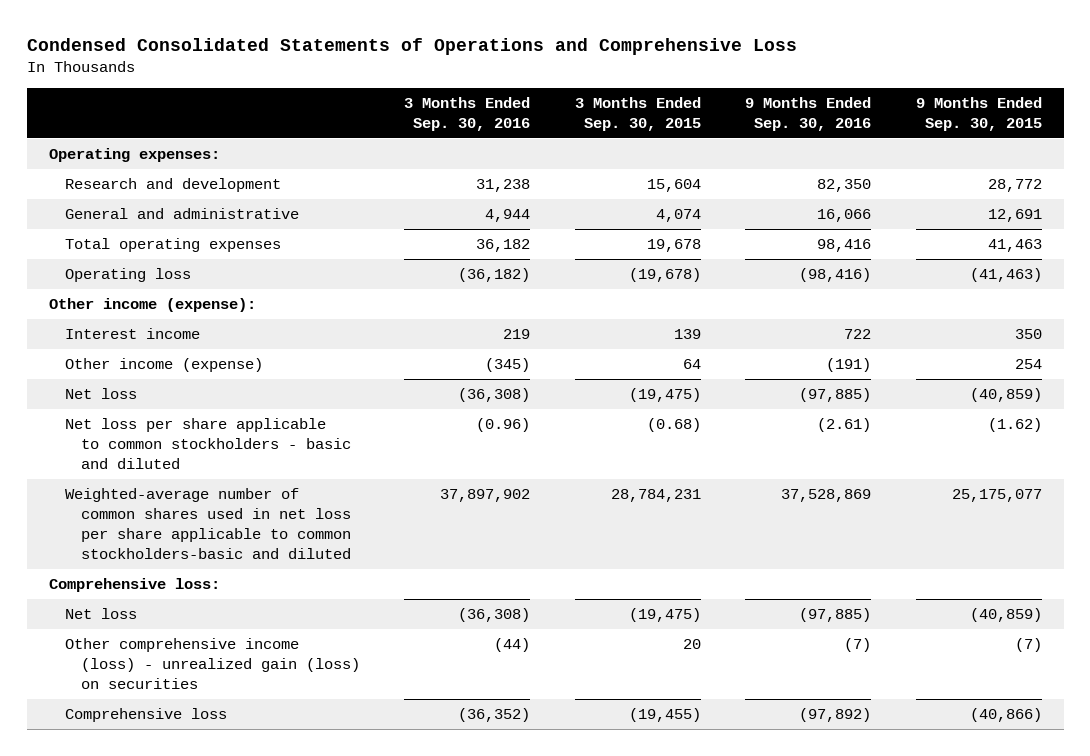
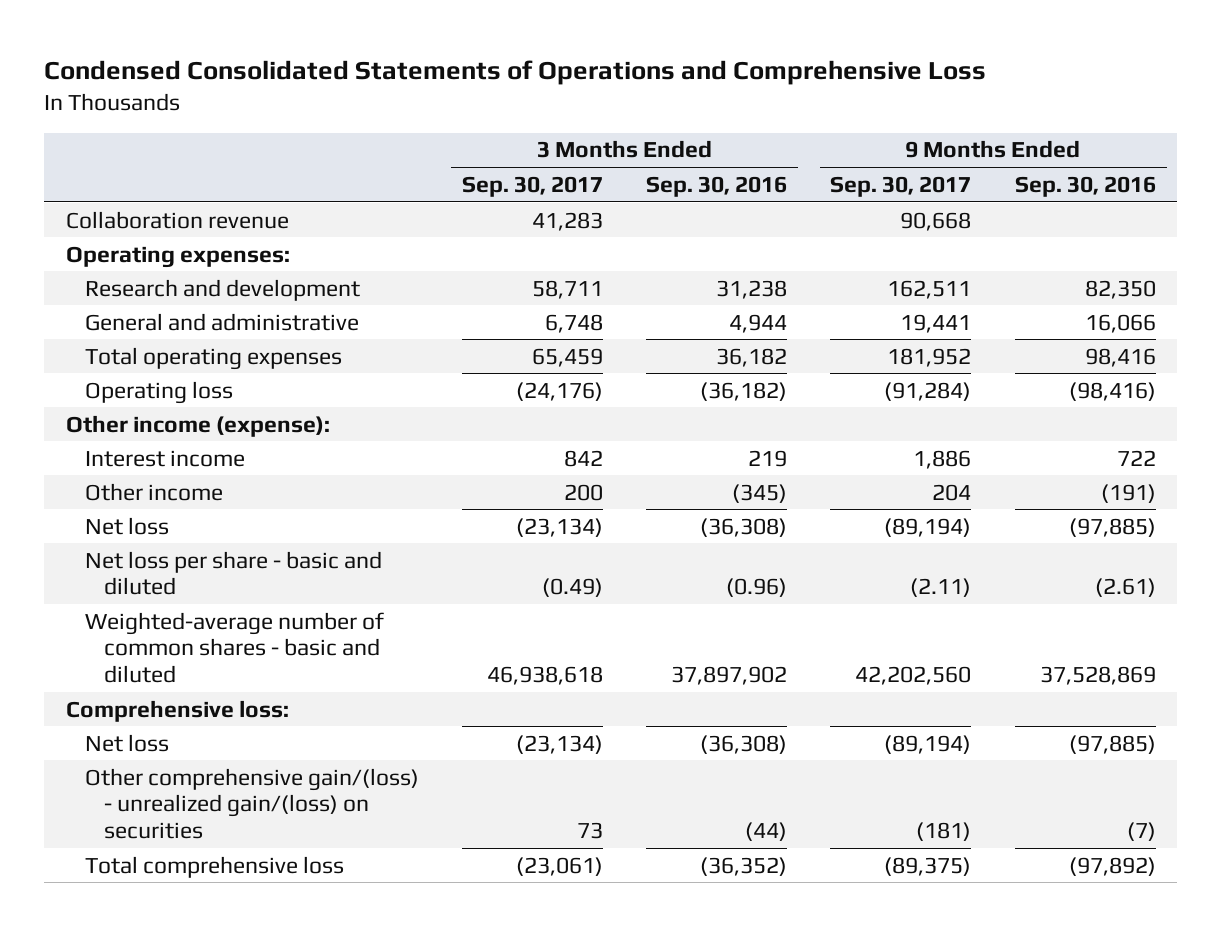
[574,97,701,131] 3 Months Ended Sep. 30, 2015 -> none
[915,97,1042,131] 9 Months Ended Sep. 30, 2015 -> none
none -> [461,175,603,197] Sep. 30, 2017
none -> [830,175,972,197] Sep. 30, 2017
none -> [65,210,289,229] Collaboration revenue
[64,358,263,373] Other income (expense) -> [84,482,223,501] Other income
[64,418,351,470] Net loss per share applicable to common stockholders - basic and diluted -> [84,550,382,596] Net loss per share - basic and diluted
[64,488,351,559] Weighted-average number of common shares used in net loss per share applicable to common stockholders-basic and diluted -> [84,611,384,684] Weighted-average number of common shares - basic and diluted
[64,638,360,690] Other comprehensive income (loss) - unrealized gain (loss) on securities -> [84,767,419,840] Other comprehensive gain/(loss) - unrealized gain/(loss) on securities
[64,708,227,723] Comprehensive loss -> [84,855,344,878] Total comprehensive loss

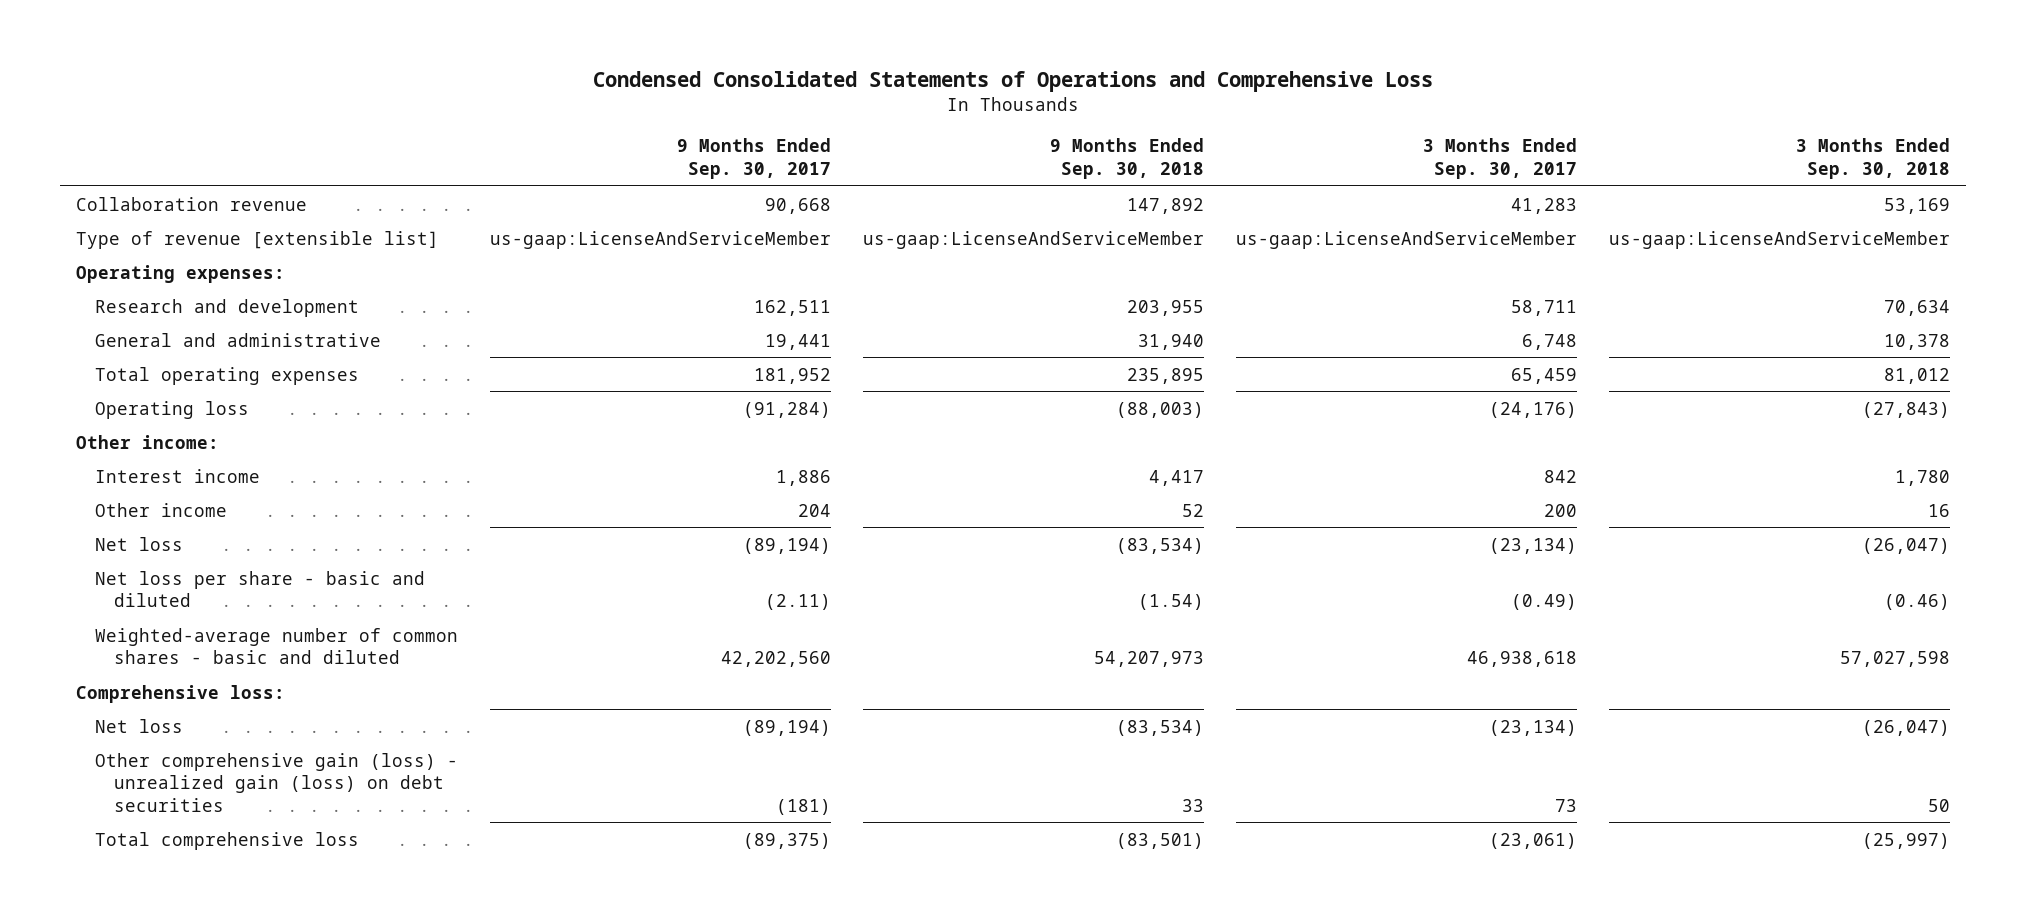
[646,175,788,197] Sep. 30, 2016 -> none
[1014,175,1156,197] Sep. 30, 2016 -> none
none -> [1050,138,1205,179] 9 Months Ended Sep. 30, 2018
none -> [1796,138,1951,179] 3 Months Ended Sep. 30, 2018
none -> [76,230,440,249] Type of revenue [extensible list]
[65,414,330,437] Other income (expense): -> [76,434,220,449] Other income:
[84,767,419,840] Other comprehensive gain/(loss) - unrealized gain/(loss) on securities -> [95,752,459,812] Other comprehensive gain (loss) - unrealized gain (loss) on debt securities

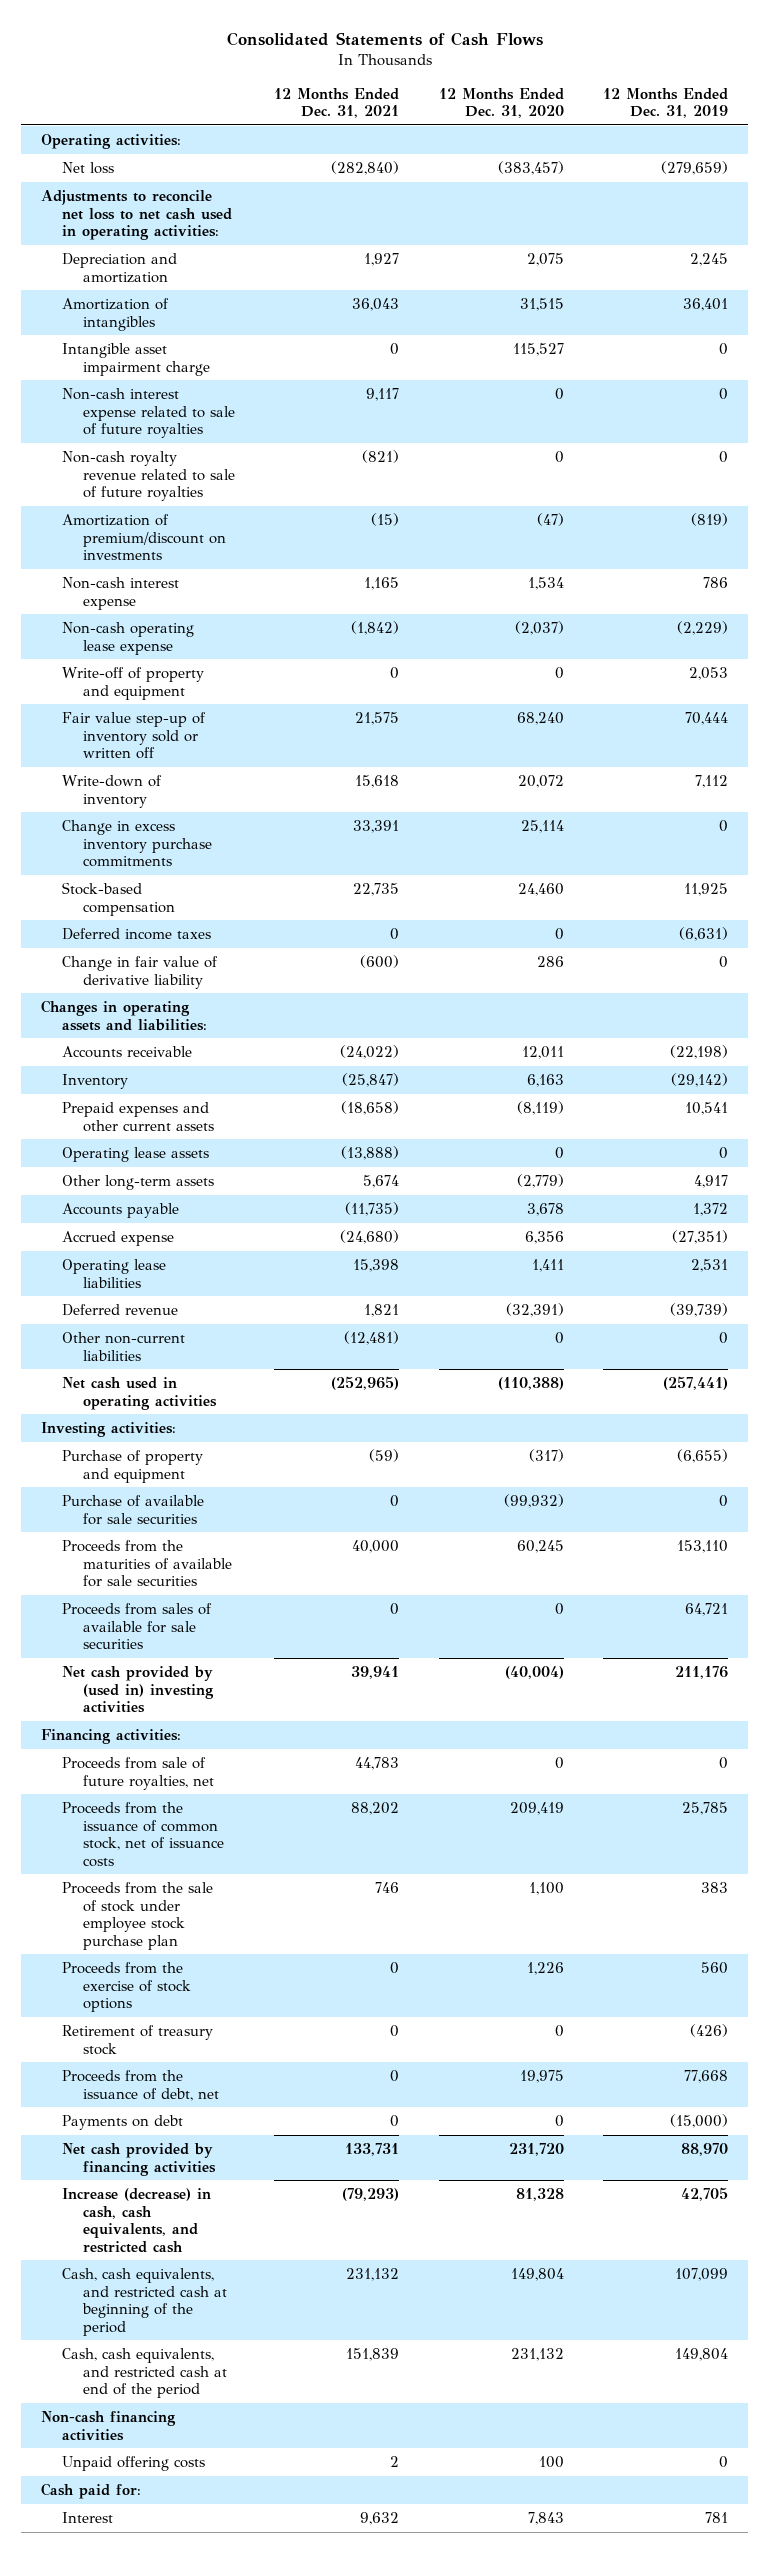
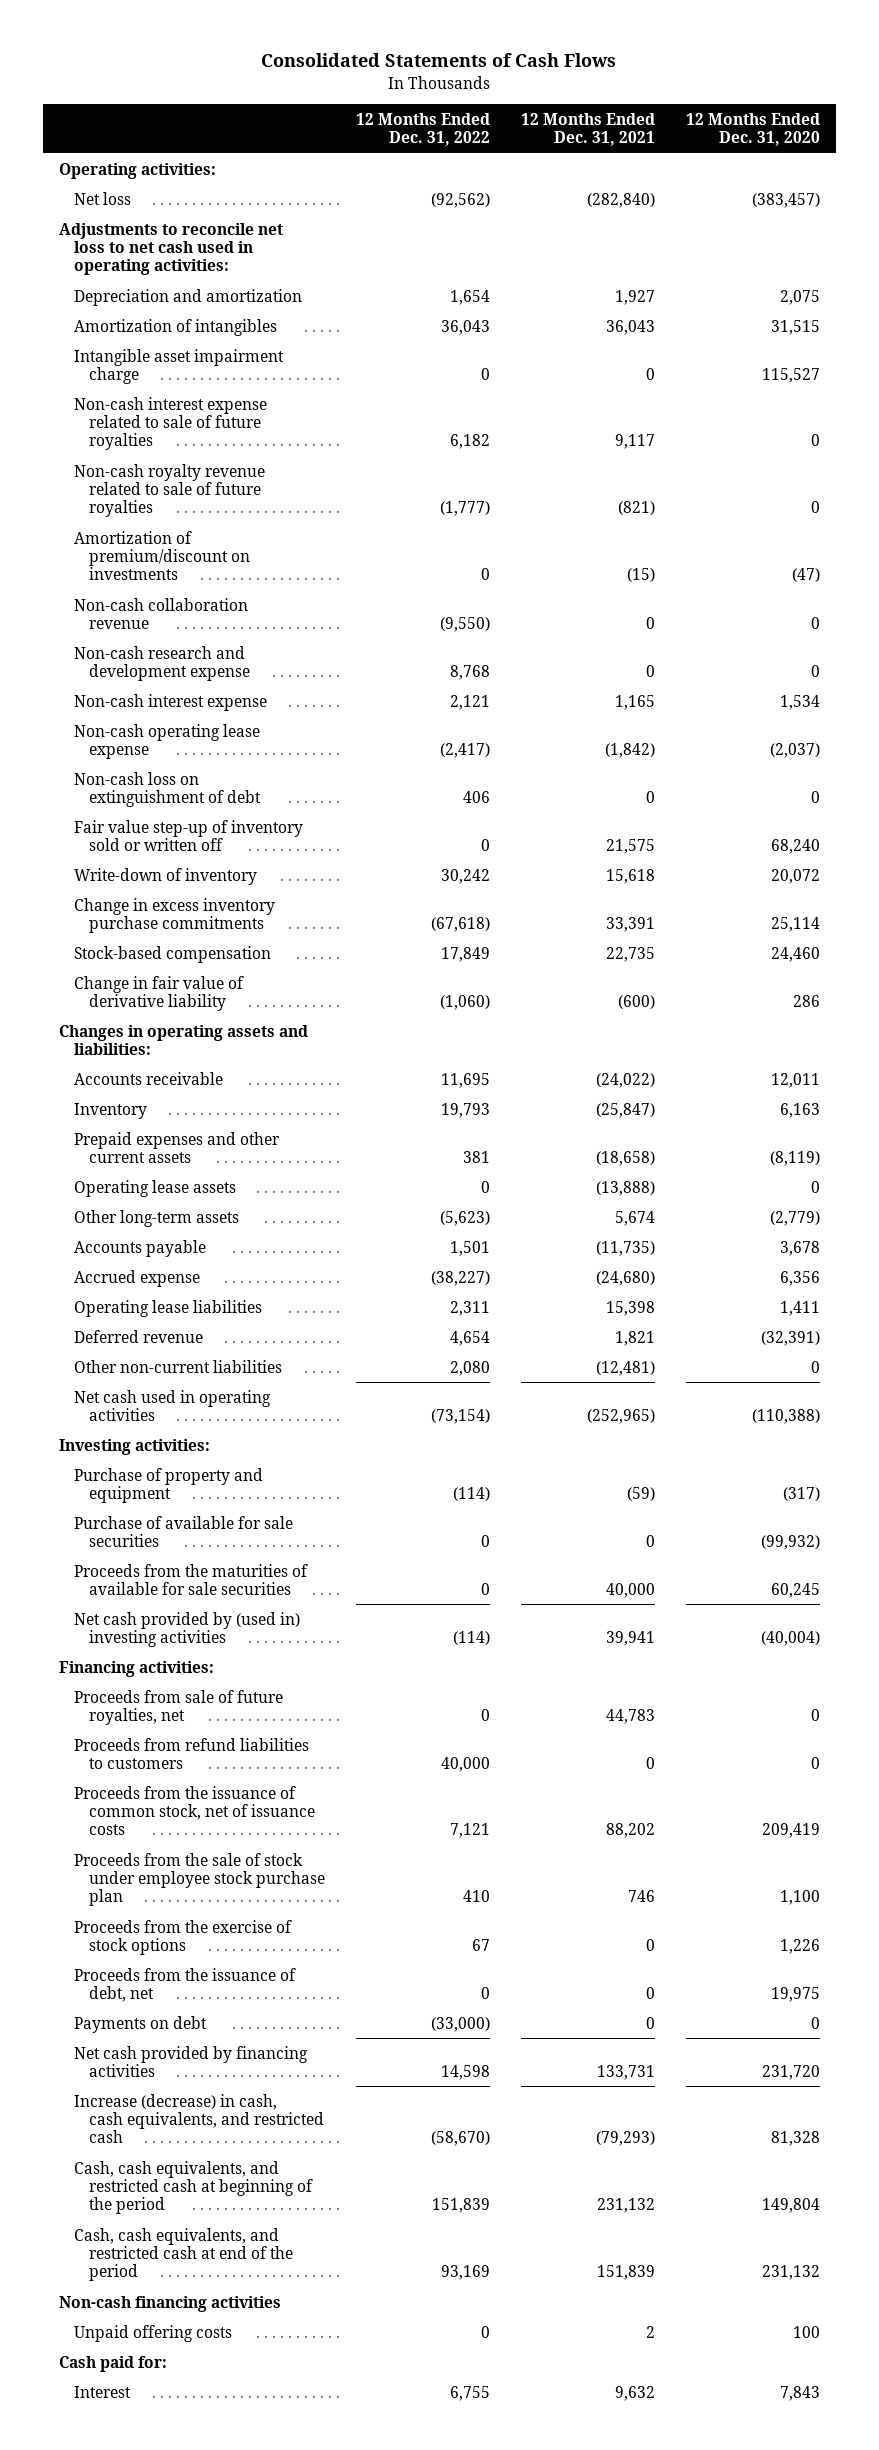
[603,87,729,119] 12 Months Ended Dec. 31, 2019 -> none
none -> [355,113,490,147] 12 Months Ended Dec. 31, 2022
none -> [73,597,248,630] Non-cash collaboration revenue
none -> [73,645,250,682] Non-cash research and development expense
[61,667,204,700] Write-off of property and equipment -> none
none -> [73,771,261,808] Non-cash loss on extinguishment of debt
[61,928,211,941] Deferred income taxes -> none
[61,1603,212,1650] Proceeds from sales of available for sale securities -> none
none -> [73,1737,309,1770] Proceeds from refund liabilities to customers
[61,2025,213,2055] Retirement of treasury stock -> none

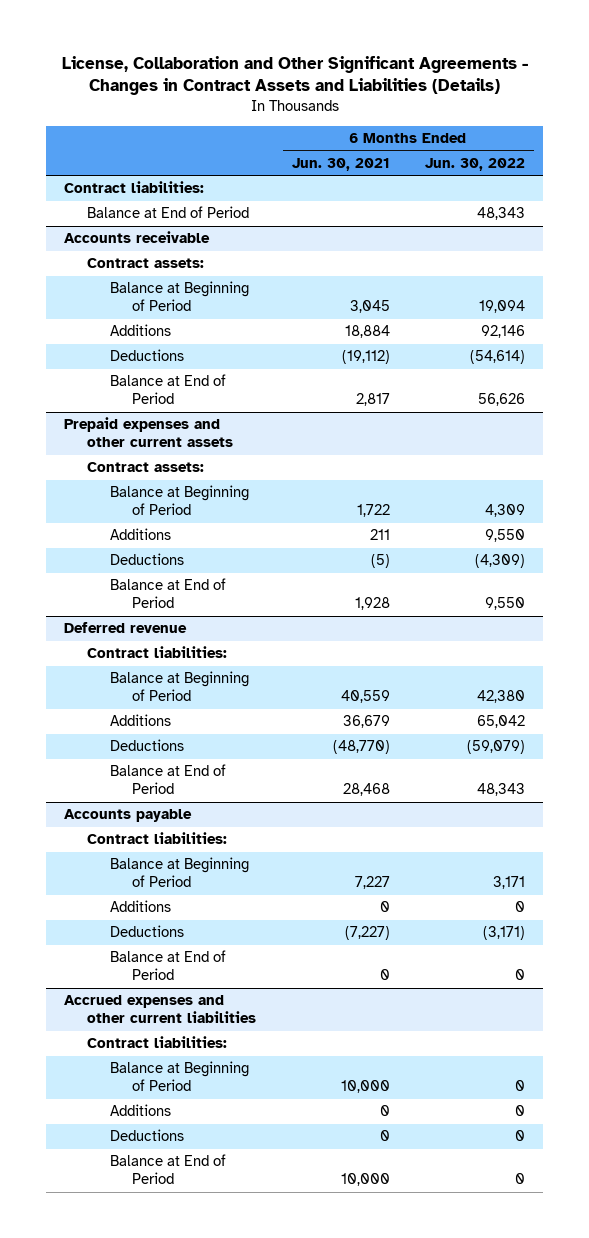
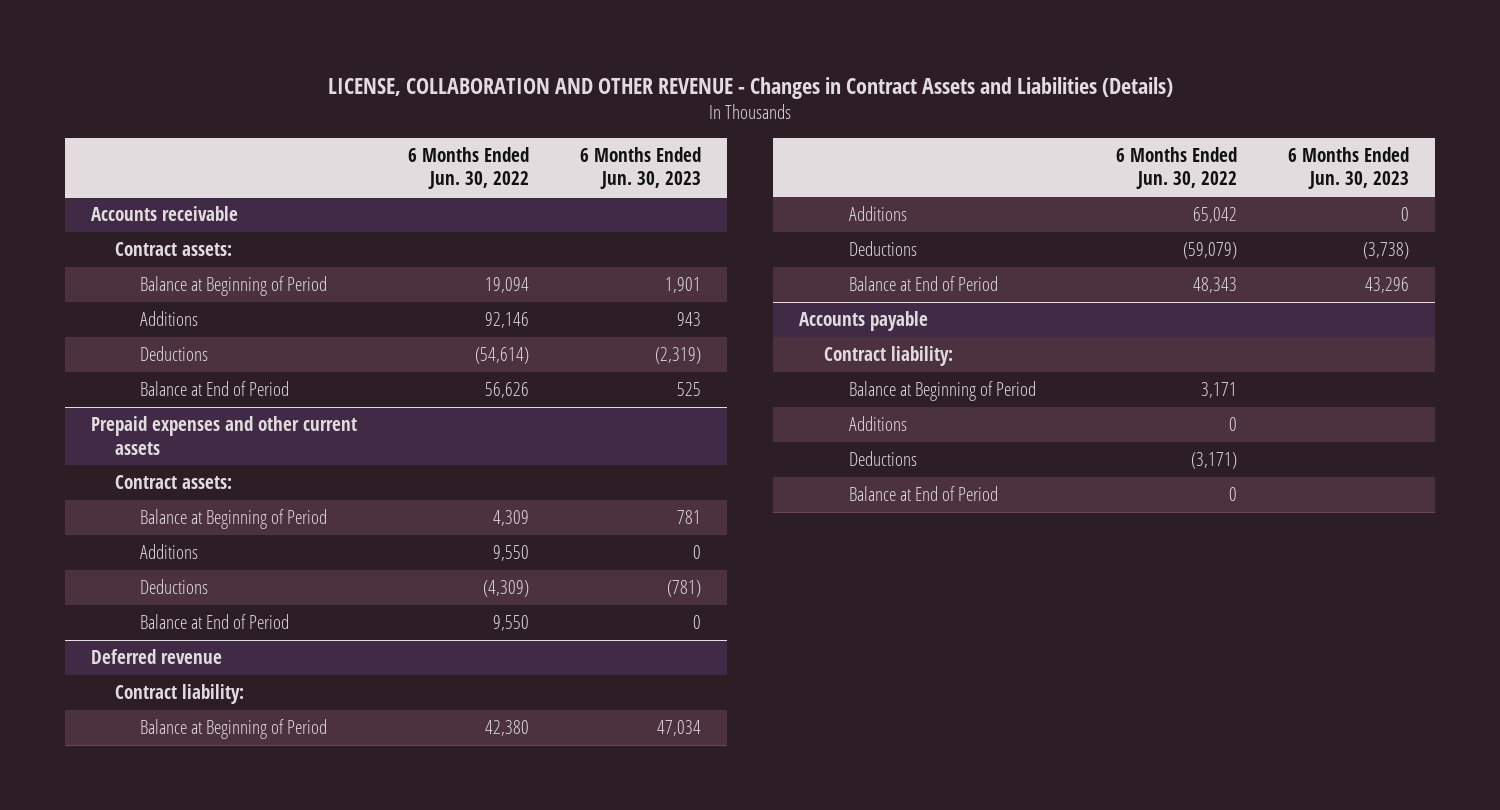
[61,55,528,96] License, Collaboration and Other Significant Agreements - Changes in Contract Assets and Liabilities (Details) -> [327,76,1173,99] LICENSE, COLLABORATION AND OTHER REVENUE - Changes in Contract Assets and Liabilities (Details)
[291,157,390,171] Jun. 30, 2021 -> none
none -> [579,146,701,190] 6 Months Ended Jun. 30, 2023
[64,181,205,194] Contract liabilities: -> none
[86,206,249,219] Balance at End of Period -> none
[86,646,227,659] Contract liabilities: -> [115,683,245,704] Contract liability:
[86,832,227,845] Contract liabilities: -> [823,345,953,366] Contract liability:
[64,995,256,1024] Accrued expenses and other current liabilities -> none
[86,1036,227,1049] Contract liabilities: -> none
[109,1061,249,1092] Balance at Beginning of Period -> none
[109,1104,171,1117] Additions -> none
[109,1129,184,1142] Deductions -> none
[109,1154,226,1185] Balance at End of Period -> none

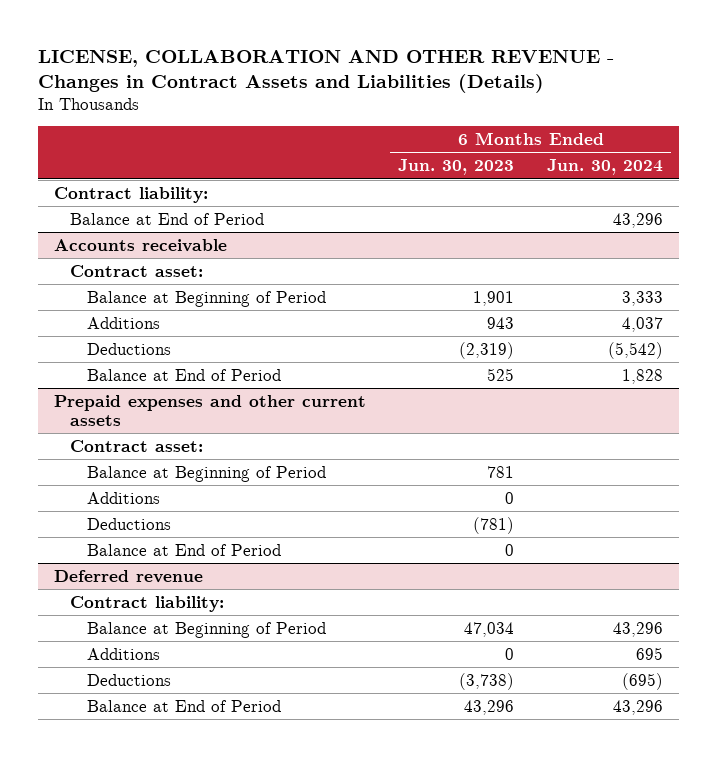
[407,146,529,190] 6 Months Ended Jun. 30, 2022 -> none
none -> [546,159,663,176] Jun. 30, 2024
none -> [53,186,208,203] Contract liability:
none -> [70,212,265,225] Balance at End of Period
[115,241,233,256] Contract assets: -> [70,264,204,277] Contract asset:
[115,474,233,489] Contract assets: -> [70,439,204,452] Contract asset:
[798,310,928,331] Accounts payable -> none
[823,345,953,366] Contract liability: -> none
[848,380,1036,401] Balance at Beginning of Period -> none
[848,415,907,431] Additions -> none
[848,450,917,466] Deductions -> none
[848,485,998,501] Balance at End of Period -> none

